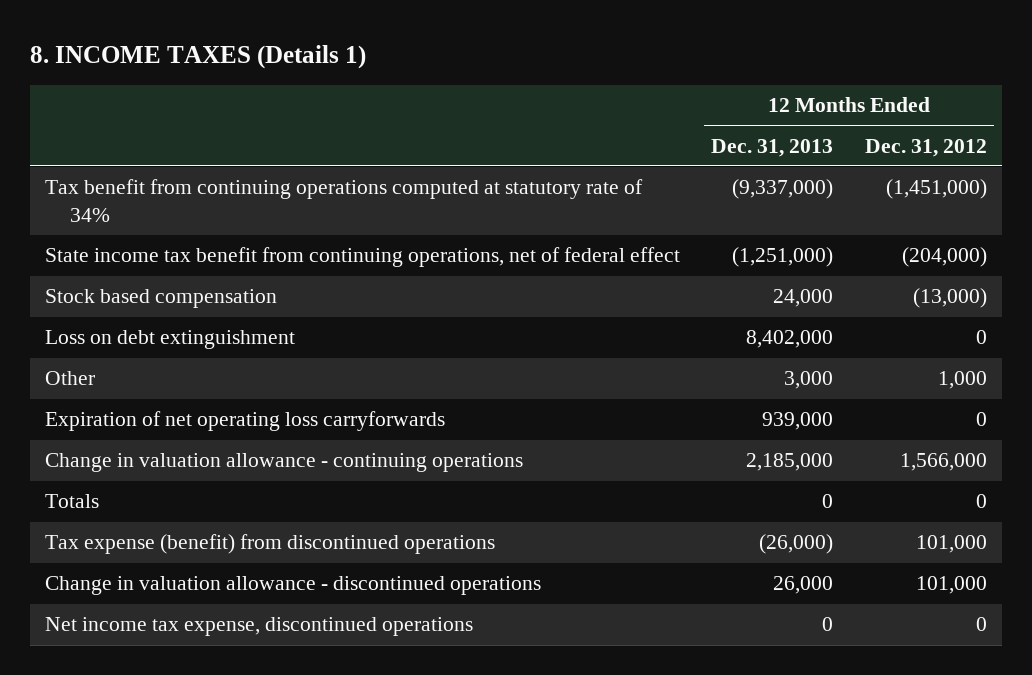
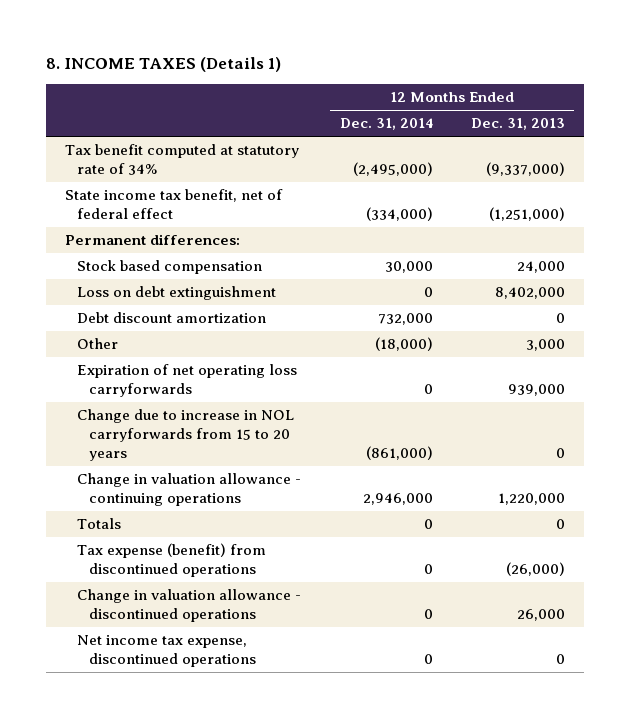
[864,138,987,157] Dec. 31, 2012 -> none
none -> [339,118,433,131] Dec. 31, 2014
[45,179,644,222] Tax benefit from continuing operations computed at statutory rate of 34% -> [65,144,300,175] Tax benefit computed at statutory rate of 34%
[45,247,681,268] State income tax benefit from continuing operations, net of federal effect -> [65,189,284,219] State income tax benefit, net of federal effect
none -> [65,234,241,246] Permanent differences:
none -> [77,312,267,324] Debt discount amortization
none -> [77,409,295,461] Change due to increase in NOL carryforwards from 15 to 20 years
[746,453,834,472] 2,185,000 -> [497,492,565,505] 1,220,000

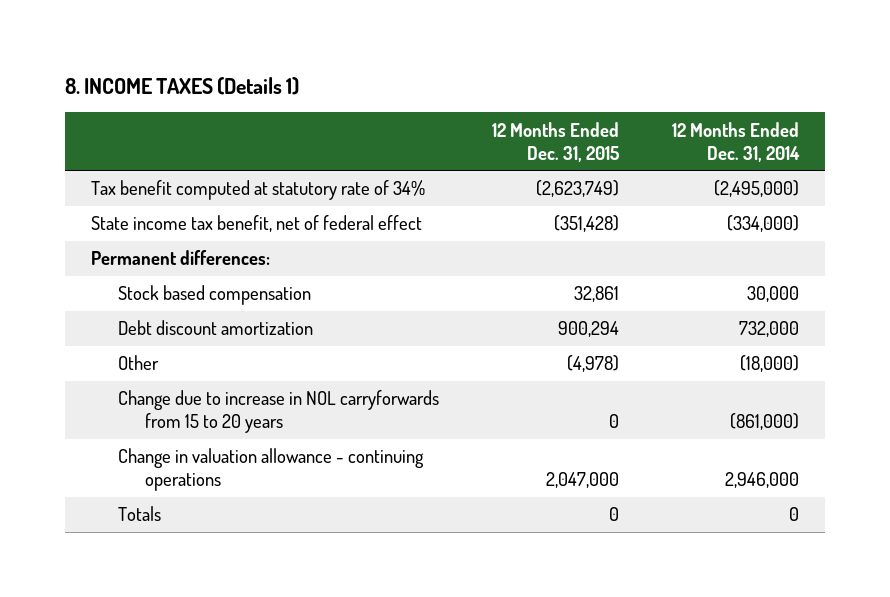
[470,118,565,131] Dec. 31, 2013 -> none
none -> [492,121,620,162] 12 Months Ended Dec. 31, 2015
[77,286,277,301] Loss on debt extinguishment -> none
[77,364,298,397] Expiration of net operating loss carryforwards -> none
[77,543,267,577] Tax expense (benefit) from discontinued operations -> none
[77,589,302,622] Change in valuation allowance - discontinued operations -> none
[77,635,257,667] Net income tax expense, discontinued operations -> none

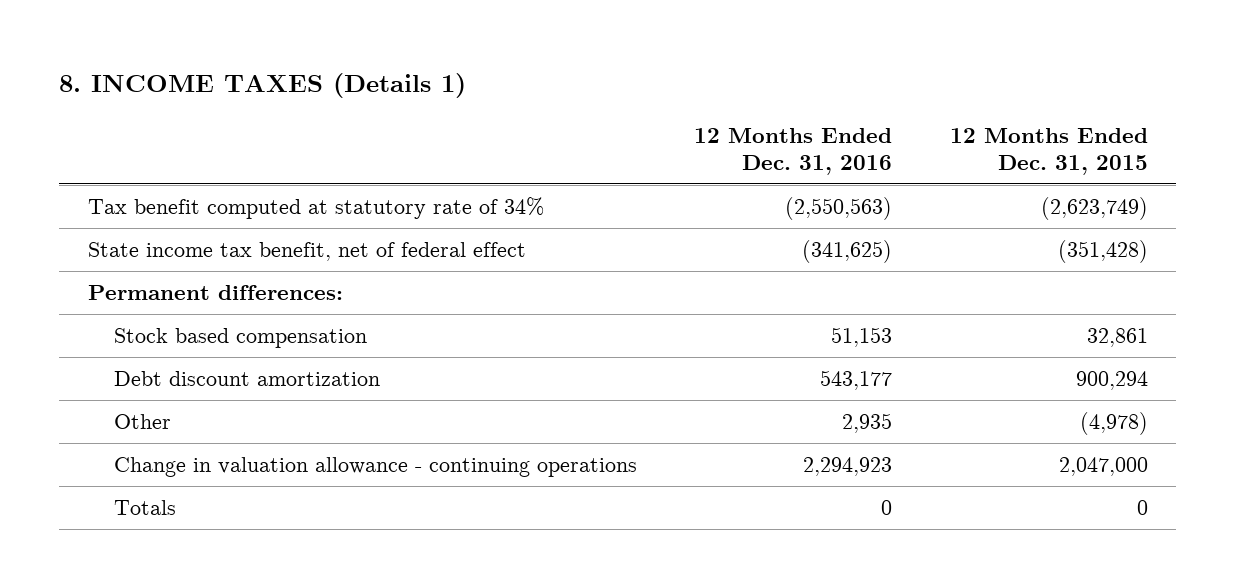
[672,121,801,162] 12 Months Ended Dec. 31, 2014 -> none
none -> [694,127,893,175] 12 Months Ended Dec. 31, 2016
[118,390,440,434] Change due to increase in NOL carryforwards from 15 to 20 years -> none

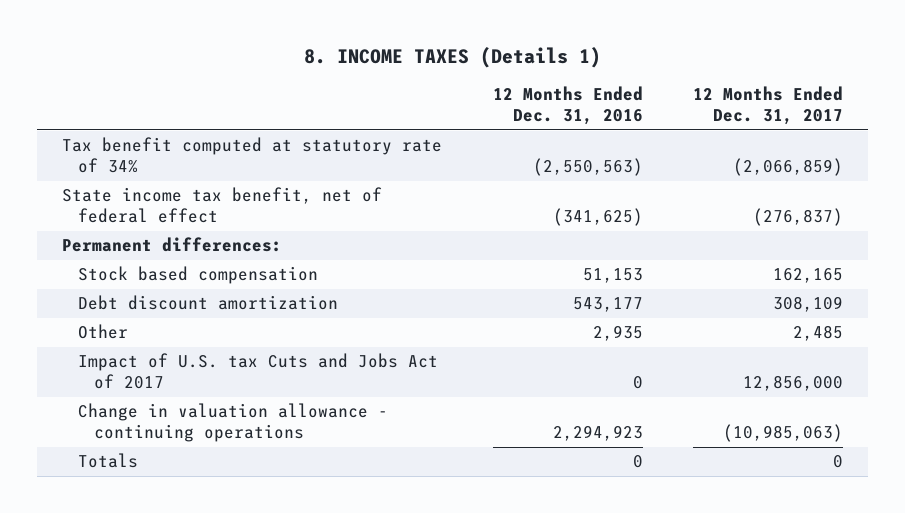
[949,127,1148,175] 12 Months Ended Dec. 31, 2015 -> none
none -> [692,86,843,126] 12 Months Ended Dec. 31, 2017
none -> [78,353,439,390] Impact of U.S. tax Cuts and Jobs Act of 2017

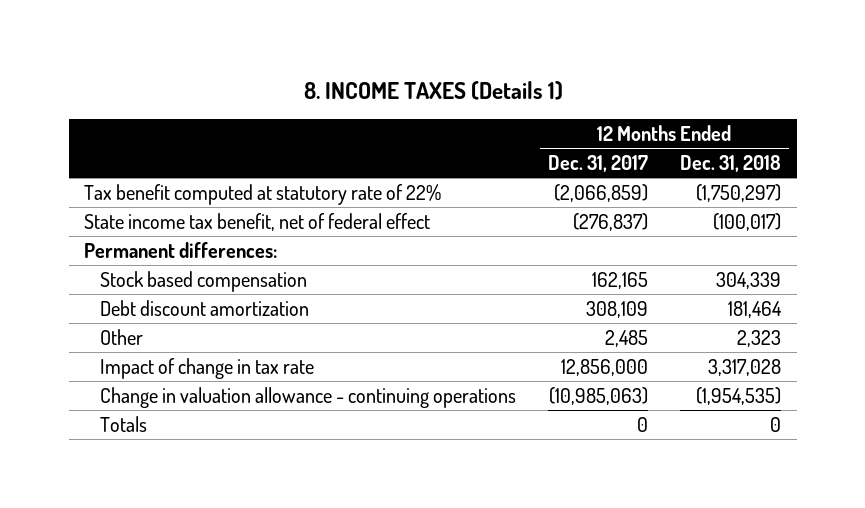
[492,86,643,126] 12 Months Ended Dec. 31, 2016 -> none
none -> [679,154,781,172] Dec. 31, 2018
[62,137,443,174] Tax benefit computed at statutory rate of 34% -> [84,183,442,205] Tax benefit computed at statutory rate of 22%
[78,353,439,390] Impact of U.S. tax Cuts and Jobs Act of 2017 -> [100,357,315,379] Impact of change in tax rate

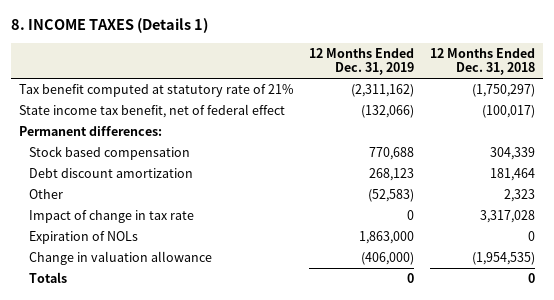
[548,154,649,172] Dec. 31, 2017 -> none
none -> [309,47,415,76] 12 Months Ended Dec. 31, 2019
[84,183,442,205] Tax benefit computed at statutory rate of 22% -> [18,84,294,98] Tax benefit computed at statutory rate of 21%
none -> [28,231,138,245] Expiration of NOLs
[100,386,517,408] Change in valuation allowance - continuing operations -> [28,251,212,266] Change in valuation allowance

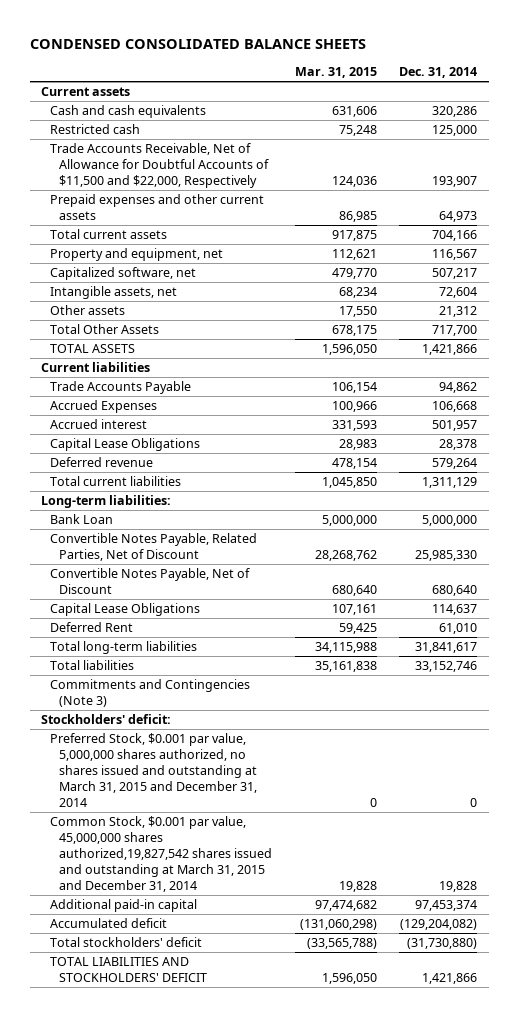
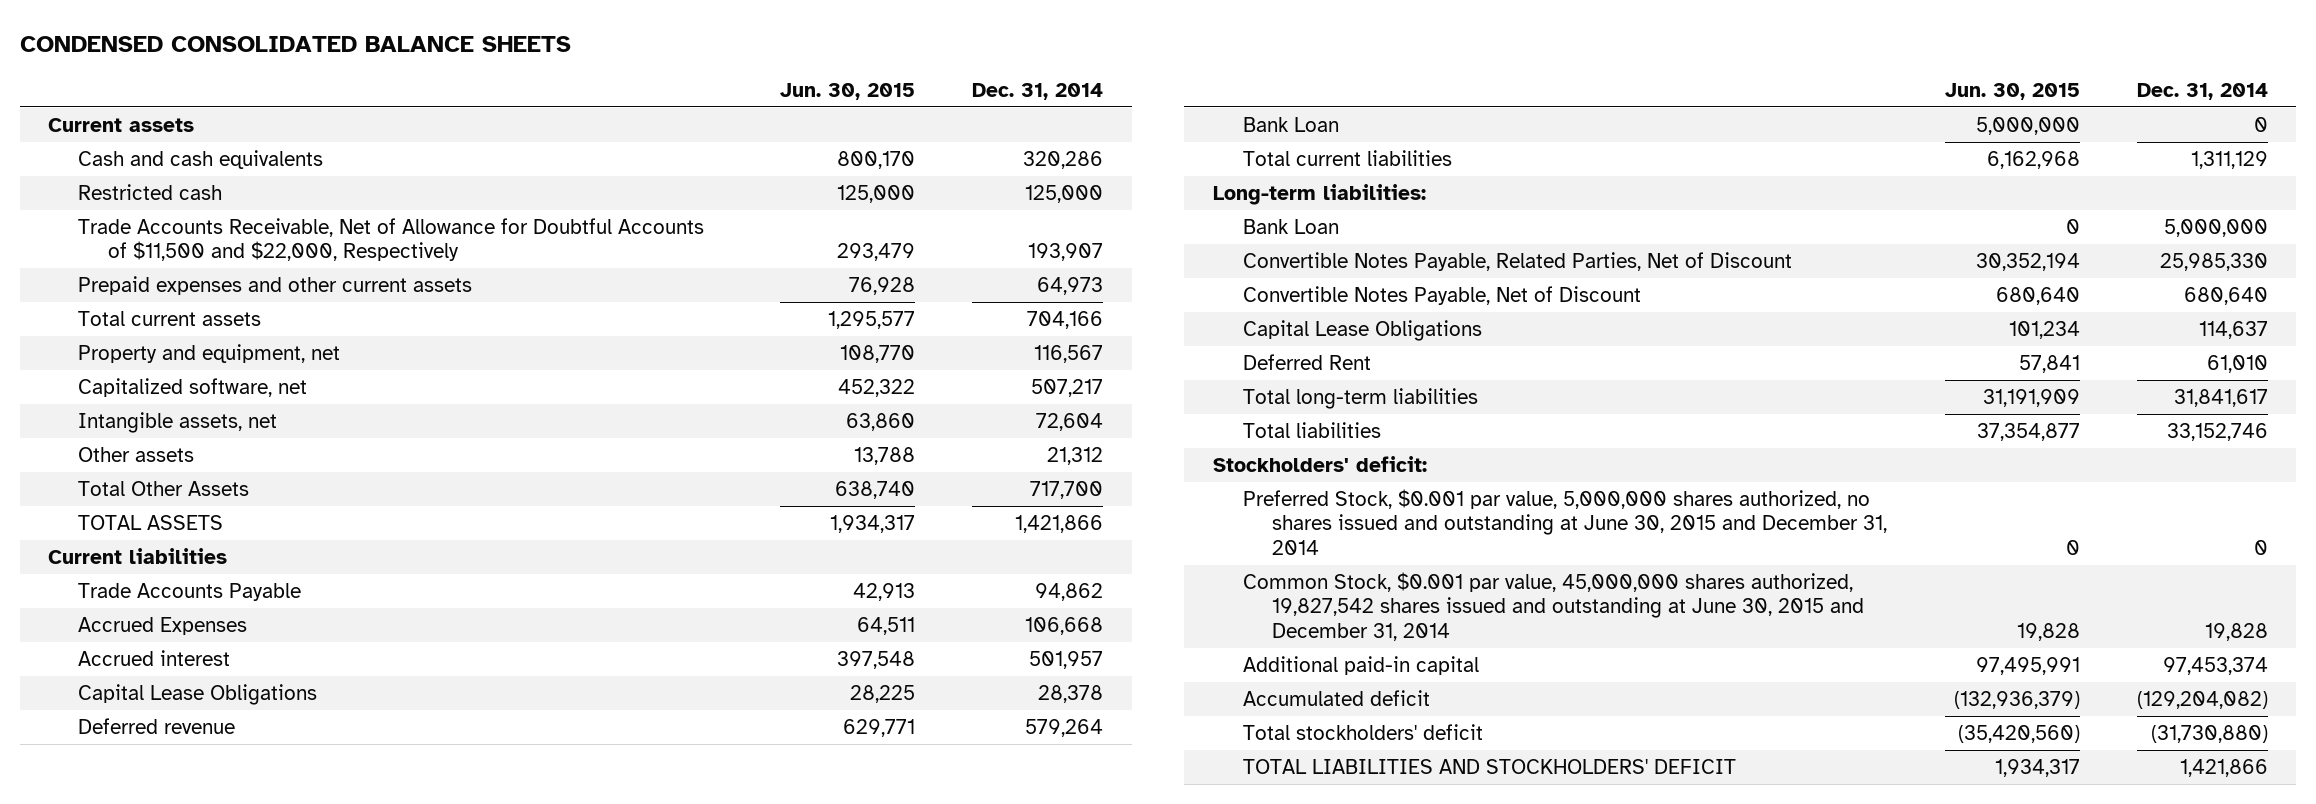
[294,66,377,78] Mar. 31, 2015 -> none
none -> [779,83,915,101] Jun. 30, 2015
none -> [1242,117,1339,133] Bank Loan
[50,679,251,708] Commitments and Contingencies (Note 3) -> none
[50,733,258,808] Preferred Stock, $0.001 par value, 5,000,000 shares authorized, no shares issued and outstanding at March 31, 2015 and December 31, 2014 -> [1242,489,1888,555] Preferred Stock, $0.001 par value, 5,000,000 shares authorized, no shares issued and outstanding at June 30, 2015 and December 31, 2014
[50,816,273,893] Common Stock, $0.001 par value, 45,000,000 shares authorized,19,827,542 shares issued and outstanding at March 31, 2015 and December 31, 2014 -> [1242,572,1865,641] Common Stock, $0.001 par value, 45,000,000 shares authorized, 19,827,542 shares issued and outstanding at June 30, 2015 and December 31, 2014

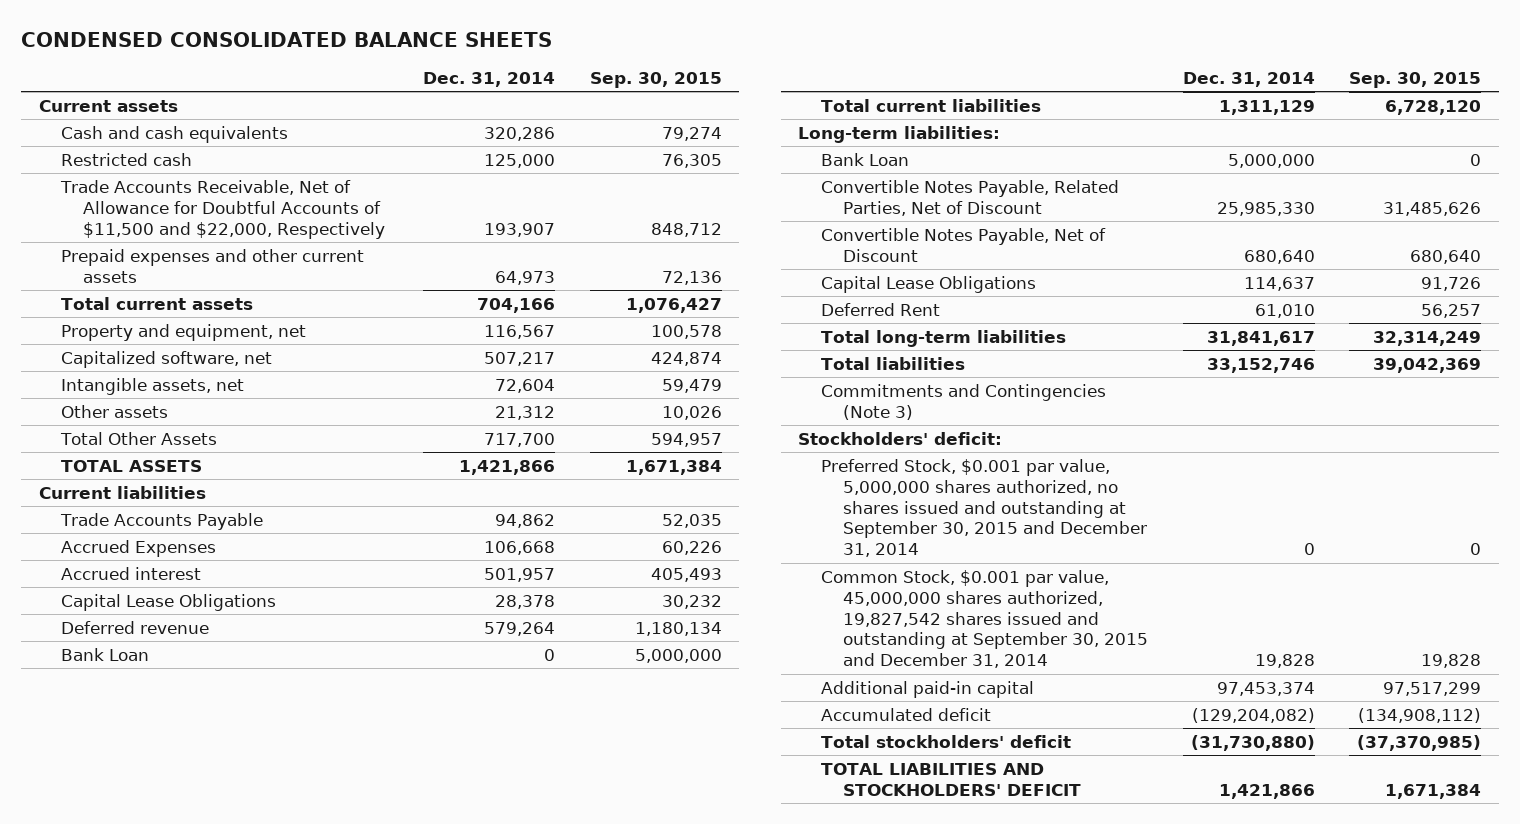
[779,83,915,101] Jun. 30, 2015 -> none
none -> [589,71,722,88] Sep. 30, 2015
none -> [820,383,1106,420] Commitments and Contingencies (Note 3)
[1242,489,1888,555] Preferred Stock, $0.001 par value, 5,000,000 shares authorized, no shares issued and outstanding at June 30, 2015 and December 31, 2014 -> [820,458,1147,558] Preferred Stock, $0.001 par value, 5,000,000 shares authorized, no shares issued and outstanding at September 30, 2015 and December 31, 2014
[1242,572,1865,641] Common Stock, $0.001 par value, 45,000,000 shares authorized, 19,827,542 shares issued and outstanding at June 30, 2015 and December 31, 2014 -> [820,569,1148,669] Common Stock, $0.001 par value, 45,000,000 shares authorized, 19,827,542 shares issued and outstanding at September 30, 2015 and December 31, 2014

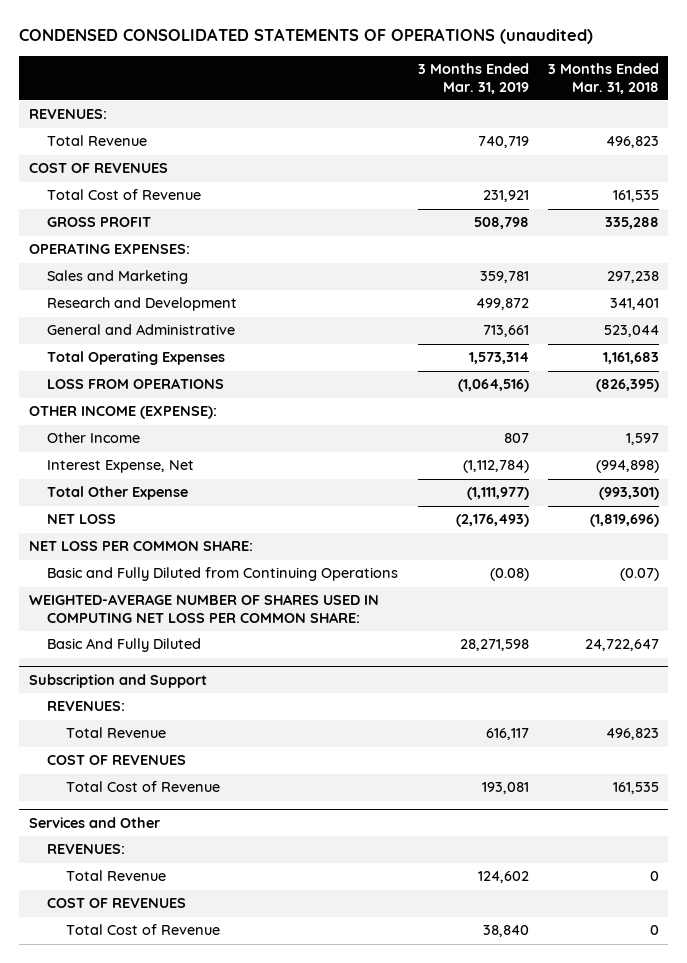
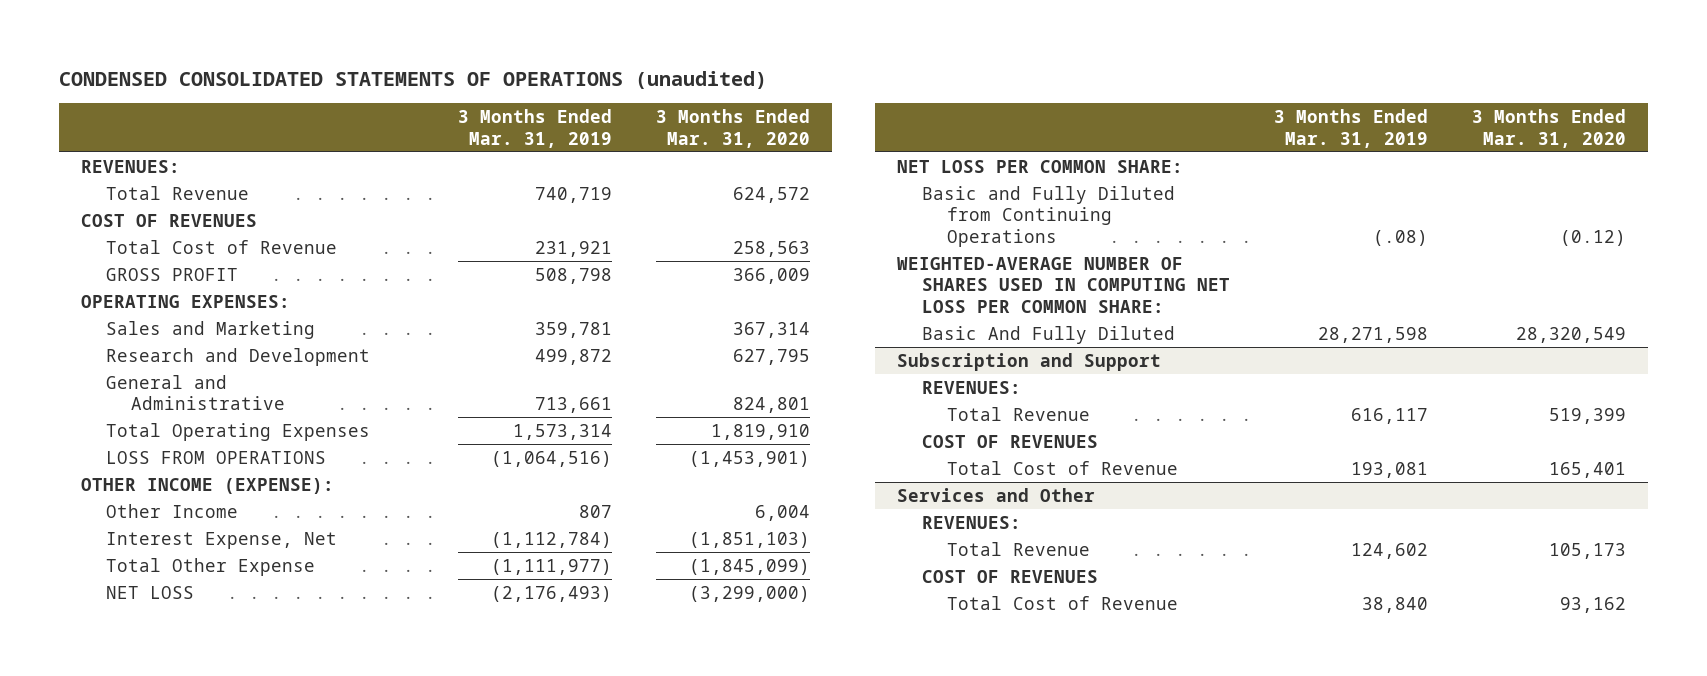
[547,63,659,94] 3 Months Ended Mar. 31, 2018 -> none
none -> [655,109,810,148] 3 Months Ended Mar. 31, 2020
[489,568,529,582] (0.08) -> [1372,229,1428,246] (.08)

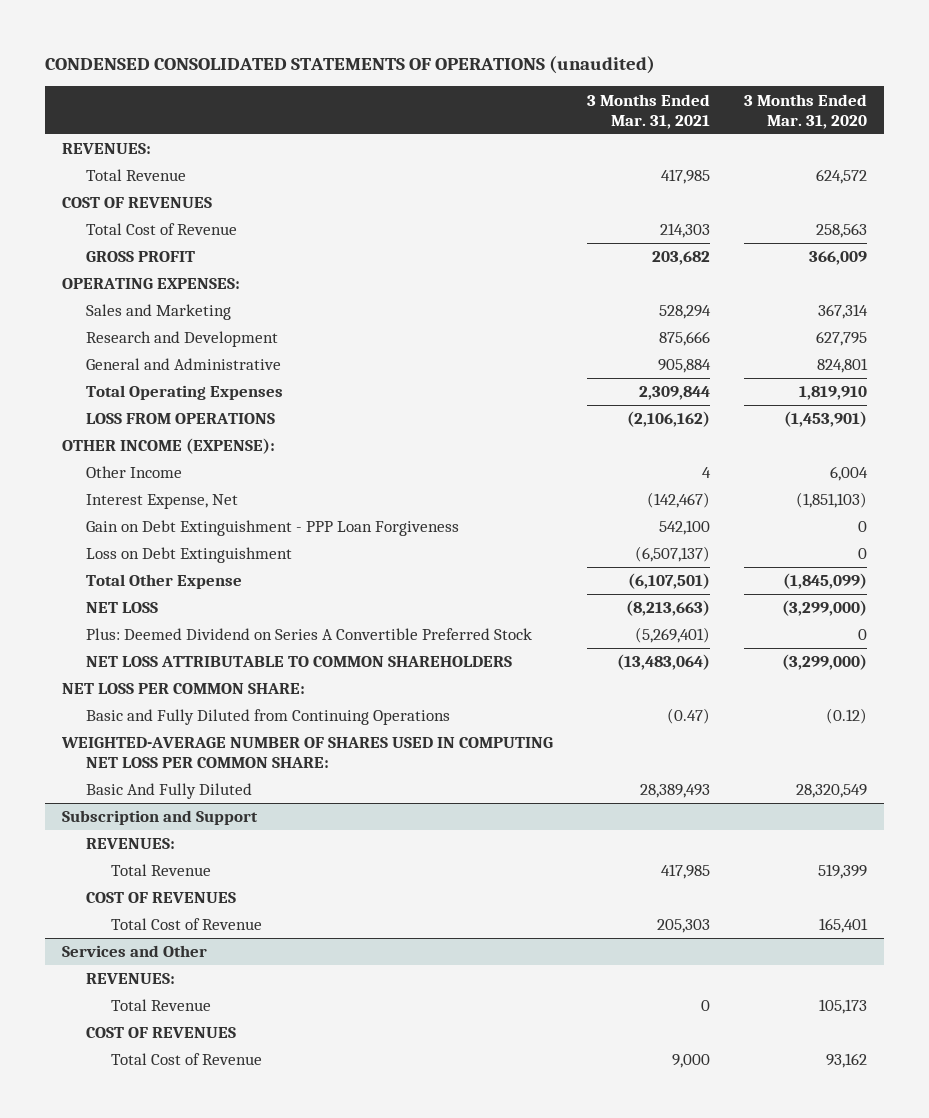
[457,109,612,148] 3 Months Ended Mar. 31, 2019 -> none
none -> [587,93,711,129] 3 Months Ended Mar. 31, 2021
none -> [86,520,460,537] Gain on Debt Extinguishment - PPP Loan Forgiveness
none -> [86,547,293,564] Loss on Debt Extinguishment
none -> [86,628,533,641] Plus: Deemed Dividend on Series A Convertible Preferred Stock
none -> [86,656,513,668] NET LOSS ATTRIBUTABLE TO COMMON SHAREHOLDERS

